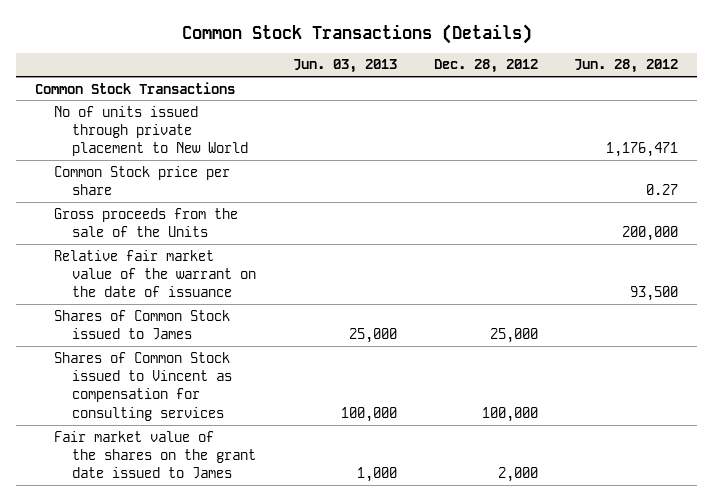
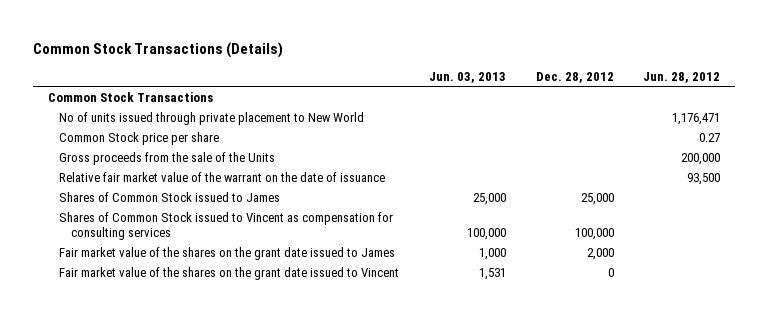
none -> [59,266,400,280] Fair market value of the shares on the grant date issued to Vincent

